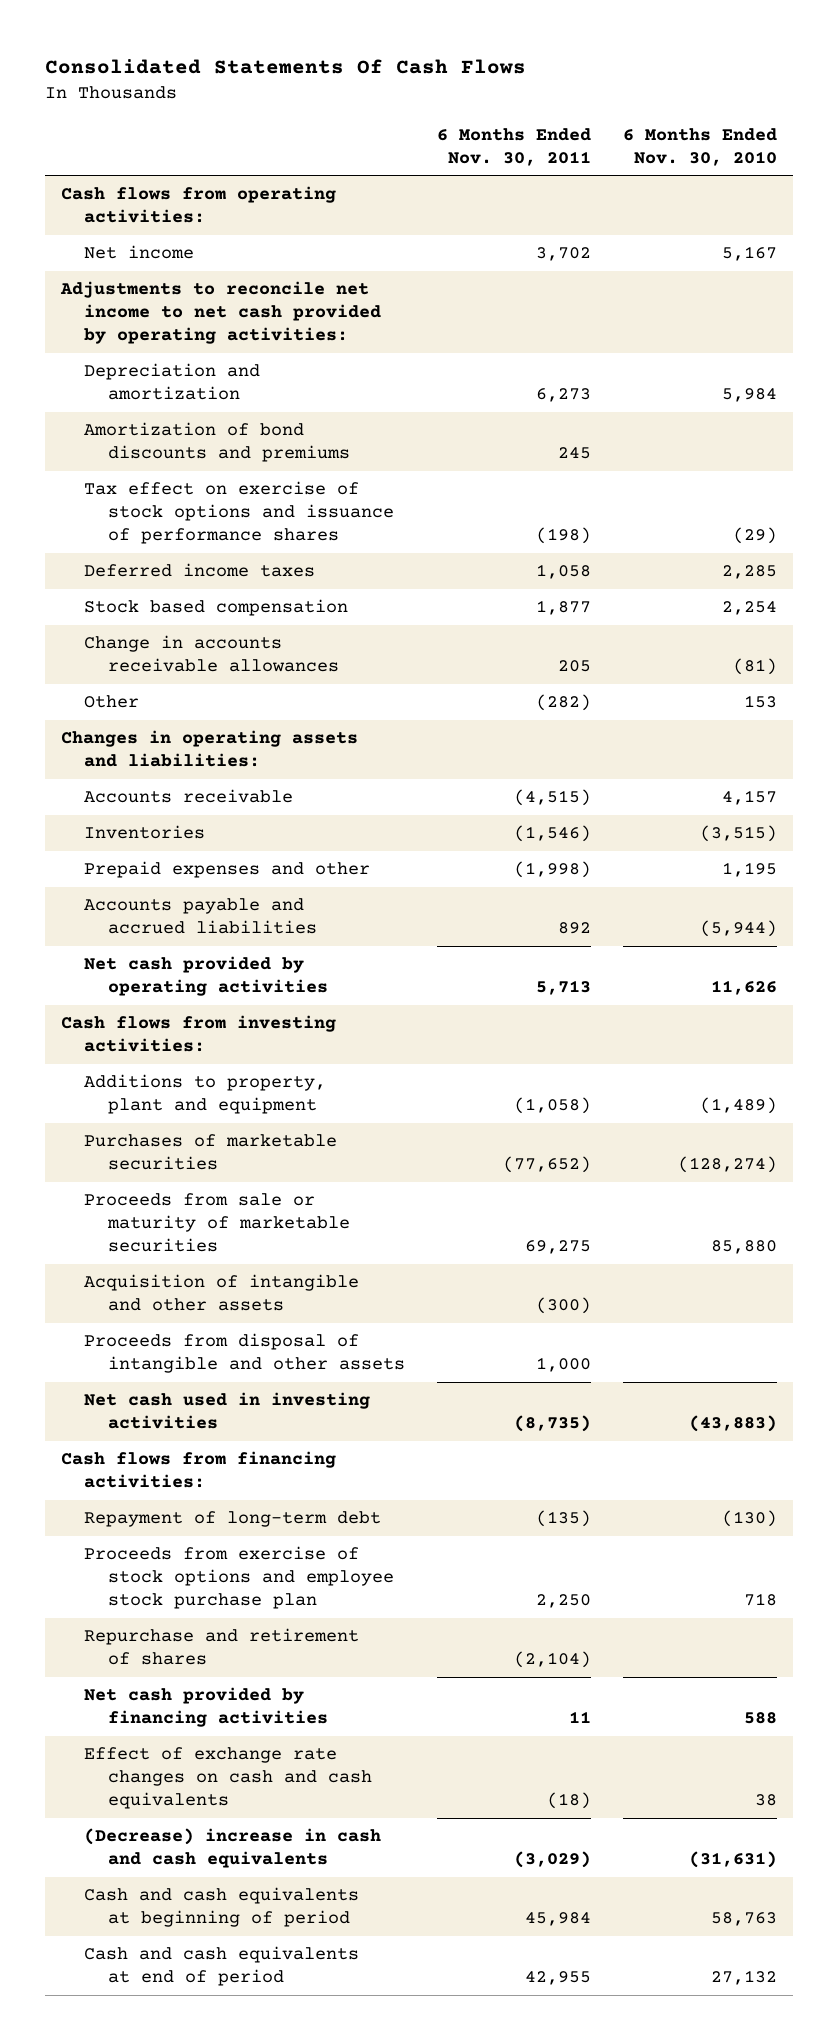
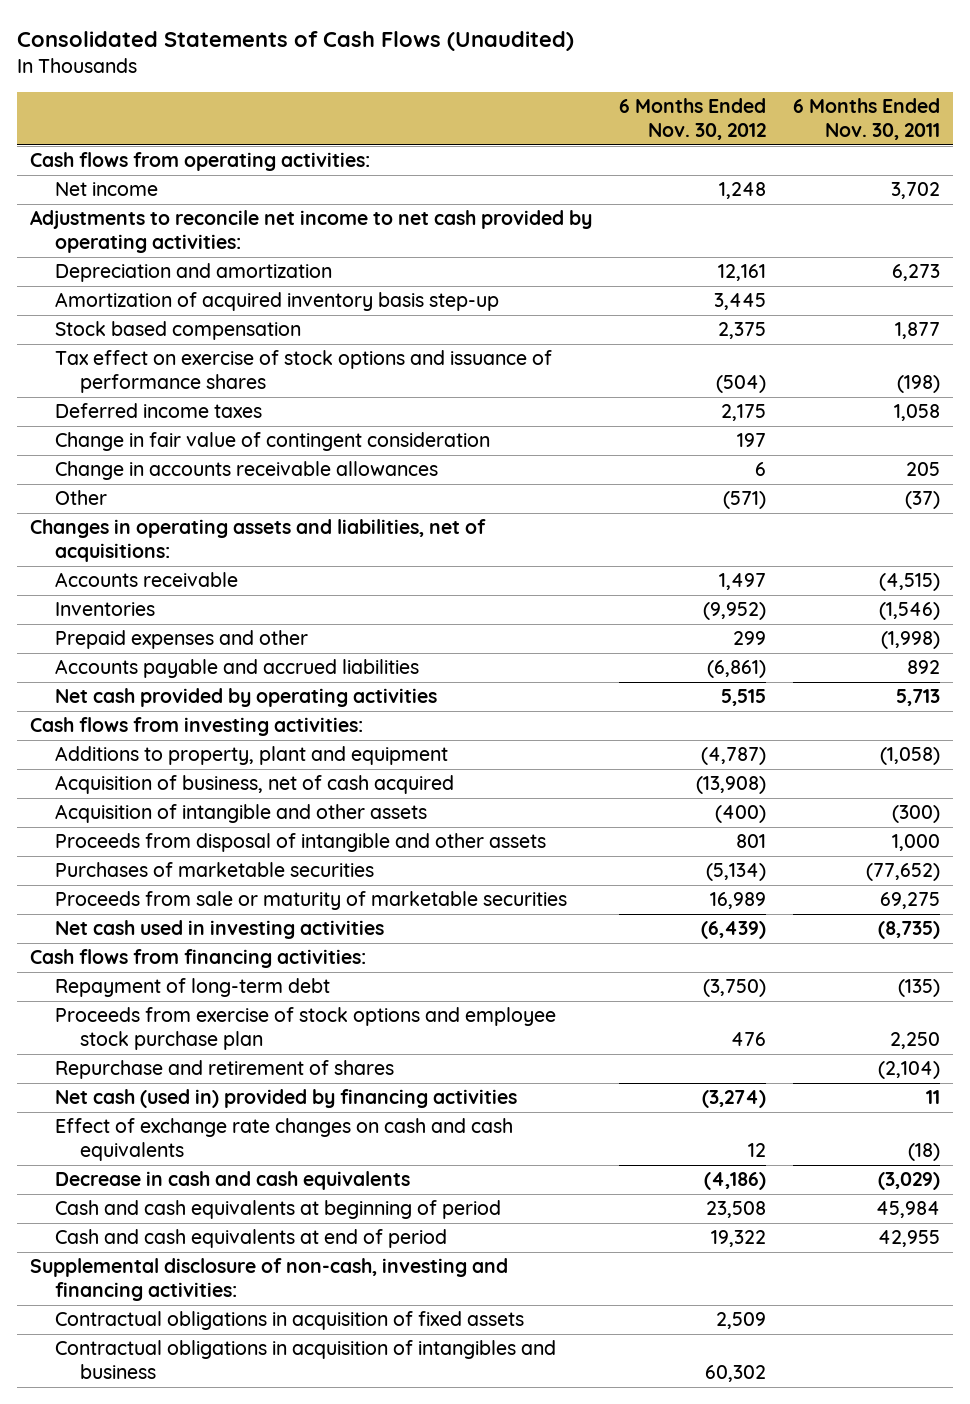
[44,59,526,75] Consolidated Statements Of Cash Flows -> [16,30,574,51] Consolidated Statements of Cash Flows (Unaudited)
[623,127,778,166] 6 Months Ended Nov. 30, 2010 -> none
none -> [618,98,766,140] 6 Months Ended Nov. 30, 2012
[84,422,350,463] Amortization of bond discounts and premiums -> none
none -> [55,292,500,312] Amortization of acquired inventory basis step-up
[84,599,349,617] Stock based compensation -> [55,321,302,341] Stock based compensation
none -> [55,432,491,452] Change in fair value of contingent consideration
[535,694,591,712] (282) -> [904,491,940,510] (37)
[61,730,359,768] Changes in operating assets and liabilities: -> [30,519,487,562] Changes in operating assets and liabilities, net of acquisitions:
none -> [55,775,455,795] Acquisition of business, net of cash acquired
[84,1134,338,1171] Purchases of marketable securities -> [55,862,375,878] Purchases of marketable securities
[84,1193,350,1253] Proceeds from sale or maturity of marketable securities -> [55,891,568,911] Proceeds from sale or maturity of marketable securities
[84,1687,328,1728] Net cash provided by financing activities -> [55,1089,518,1109] Net cash (used in) provided by financing activities
[84,1828,382,1869] (Decrease) increase in cash and cash equivalents -> [55,1171,411,1191] Decrease in cash and cash equivalents
none -> [30,1258,509,1301] Supplemental disclosure of non-cash, investing and financing activities:
none -> [55,1311,525,1331] Contractual obligations in acquisition of fixed assets
none -> [55,1340,557,1379] Contractual obligations in acquisition of intangibles and business

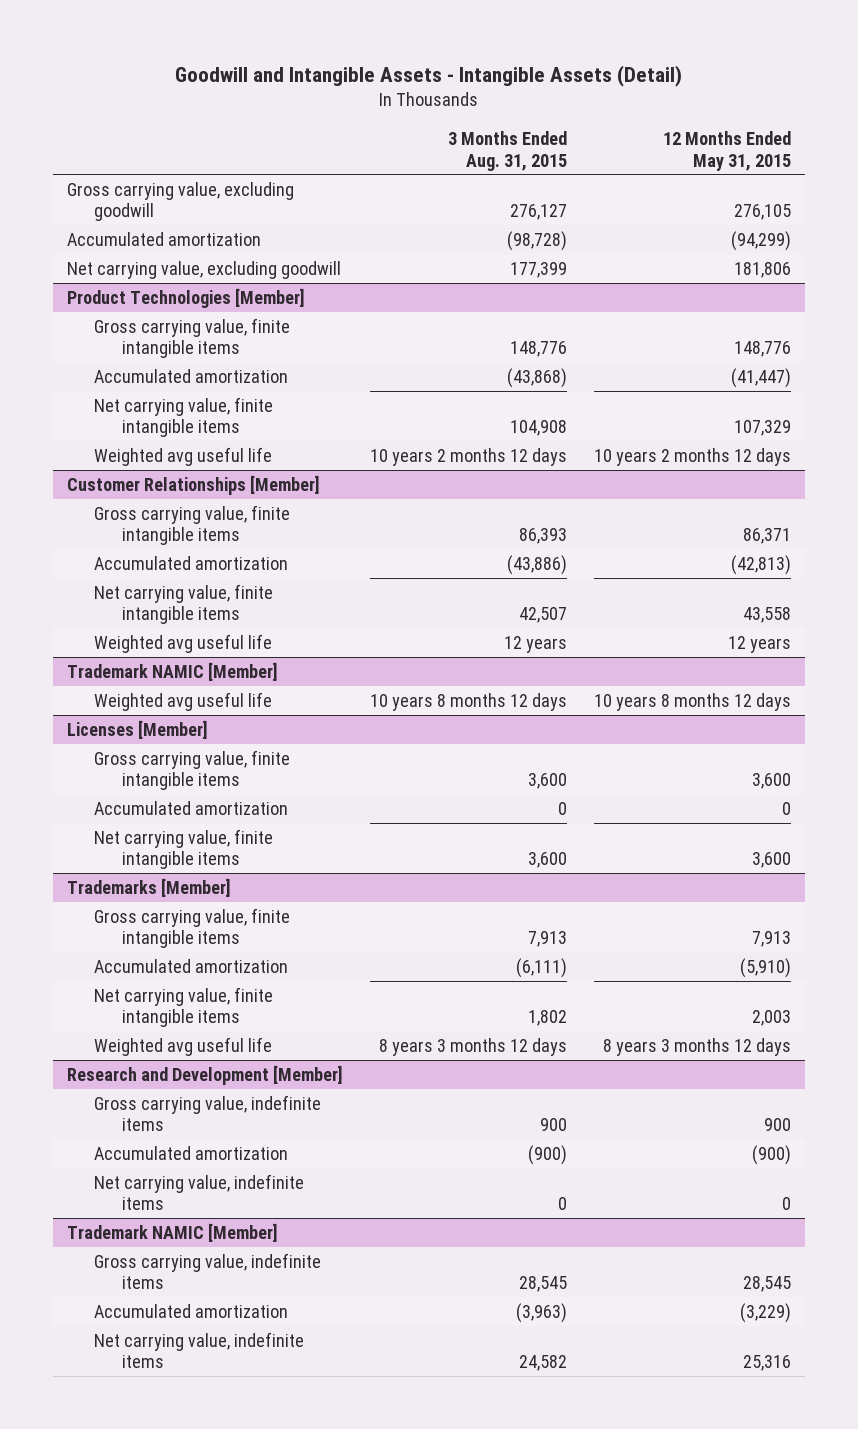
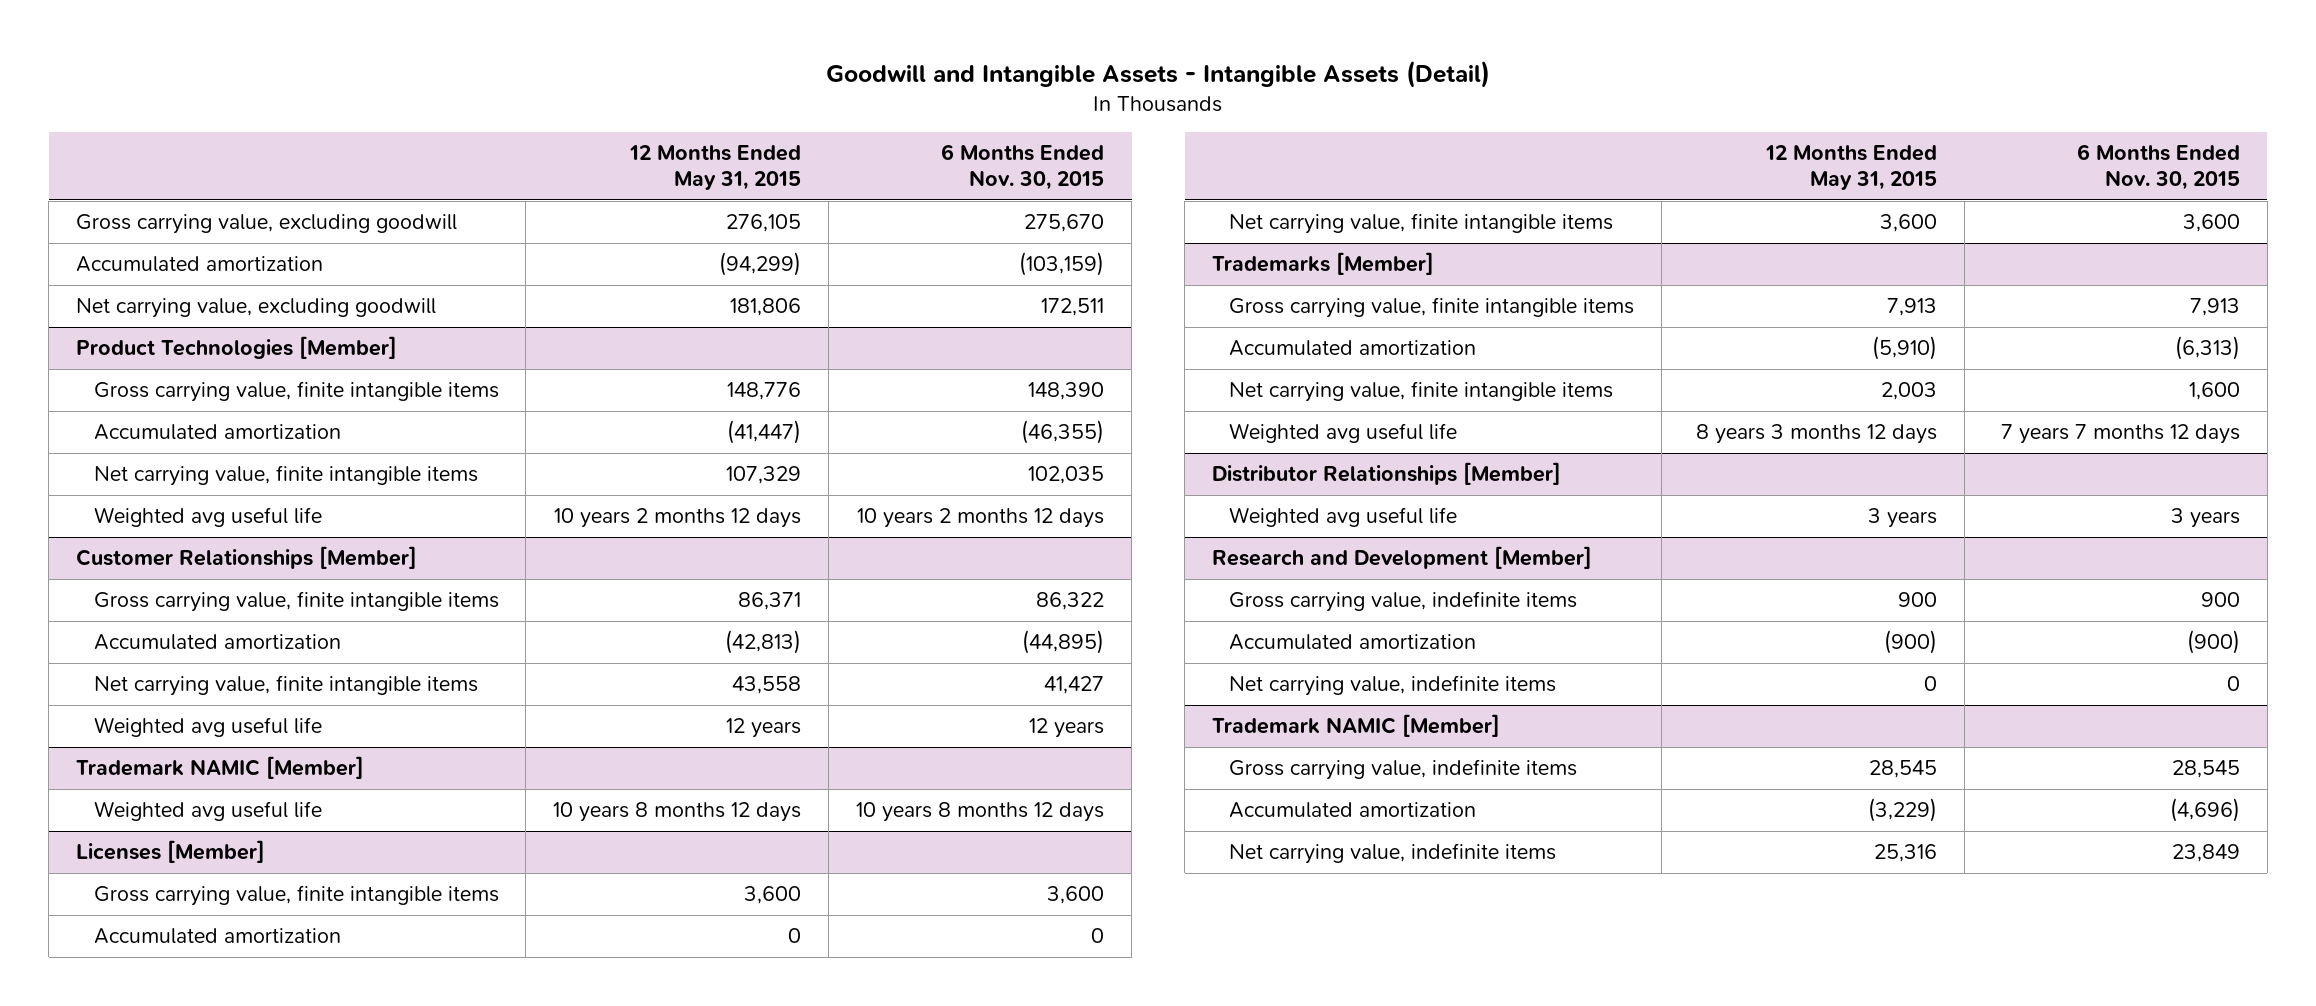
[448,131,568,171] 3 Months Ended Aug. 31, 2015 -> none
none -> [941,144,1105,190] 6 Months Ended Nov. 30, 2015
none -> [1212,462,1562,486] Distributor Relationships [Member]
none -> [1229,507,1458,528] Weighted avg useful life

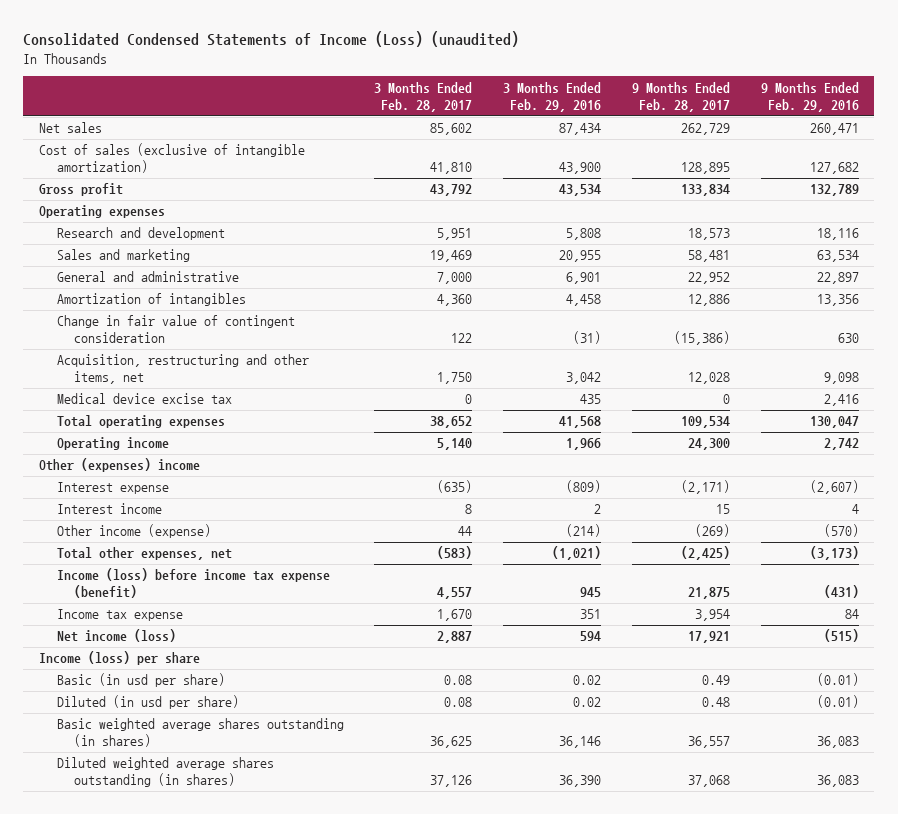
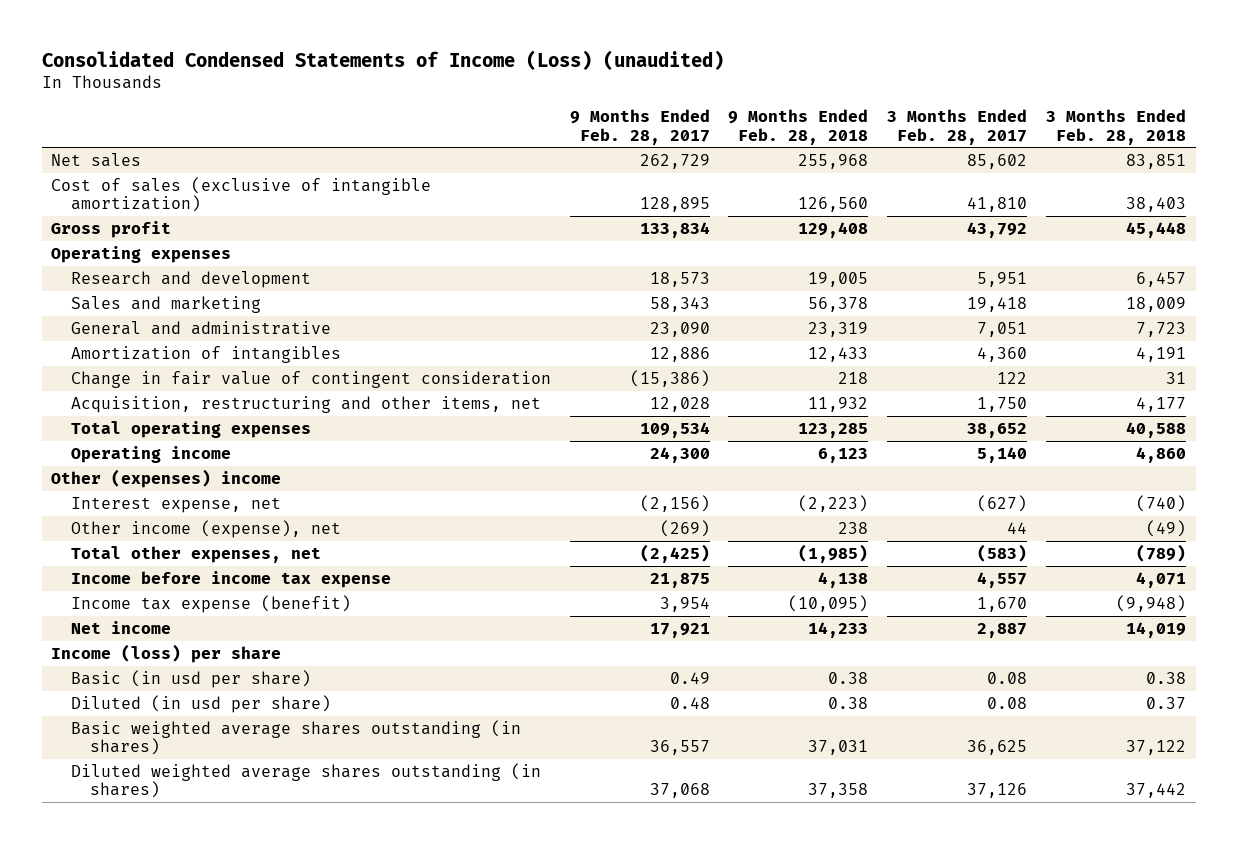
[503,81,602,112] 3 Months Ended Feb. 29, 2016 -> none
[760,81,859,112] 9 Months Ended Feb. 29, 2016 -> none
none -> [728,109,869,145] 9 Months Ended Feb. 28, 2018
none -> [1046,109,1187,145] 3 Months Ended Feb. 28, 2018
[430,250,473,263] 19,469 -> [967,297,1028,313] 19,418
[688,250,731,263] 58,481 -> [649,297,710,313] 58,343
[437,272,473,285] 7,000 -> [977,322,1028,338] 7,051
[688,272,731,285] 22,952 -> [649,322,710,338] 23,090
[56,393,232,405] Medical device excise tax -> none
[56,503,162,515] Interest income -> none
[56,482,169,495] Interest expense -> [70,497,281,514] Interest expense, net
[437,480,473,494] (635) -> [977,495,1028,513] (627)
[681,480,731,495] (2,171) -> [639,495,710,513] (2,156)
[56,524,211,539] Other income (expense) -> [70,520,341,539] Other income (expense), net
[56,568,330,599] Income (loss) before income tax expense (benefit) -> [70,571,391,589] Income before income tax expense
[56,609,183,622] Income tax expense -> [70,595,351,614] Income tax expense (benefit)
[56,629,176,643] Net income (loss) -> [70,621,171,635] Net income

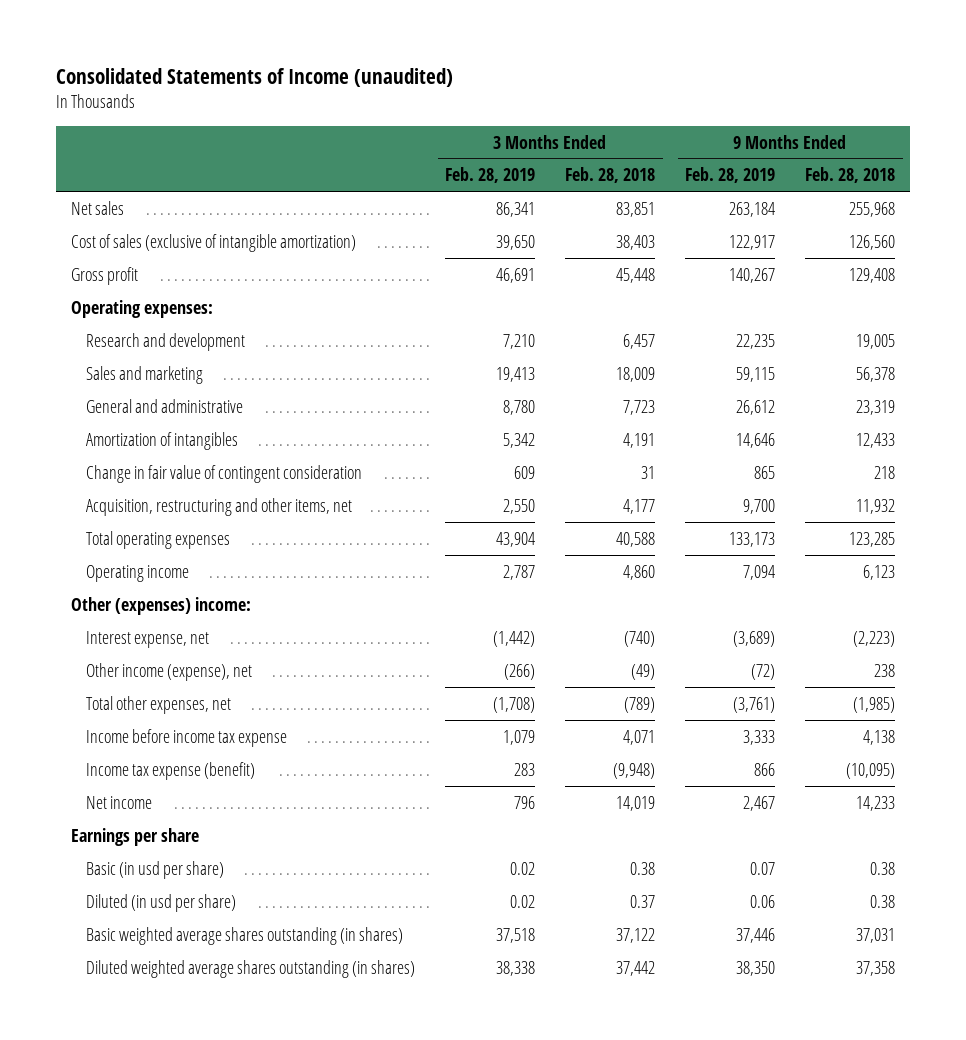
[41,49,724,70] Consolidated Condensed Statements of Income (Loss) (unaudited) -> [55,67,453,87] Consolidated Statements of Income (unaudited)
[569,109,710,145] 9 Months Ended Feb. 28, 2017 -> none
[887,109,1028,145] 3 Months Ended Feb. 28, 2017 -> none
none -> [445,167,536,184] Feb. 28, 2019
none -> [685,167,776,184] Feb. 28, 2019
[51,246,232,264] Operating expenses -> [70,299,213,318] Operating expenses:
[51,469,282,489] Other (expenses) income -> [70,596,251,615] Other (expenses) income:
[51,644,282,664] Income (loss) per share -> [70,827,199,846] Earnings per share

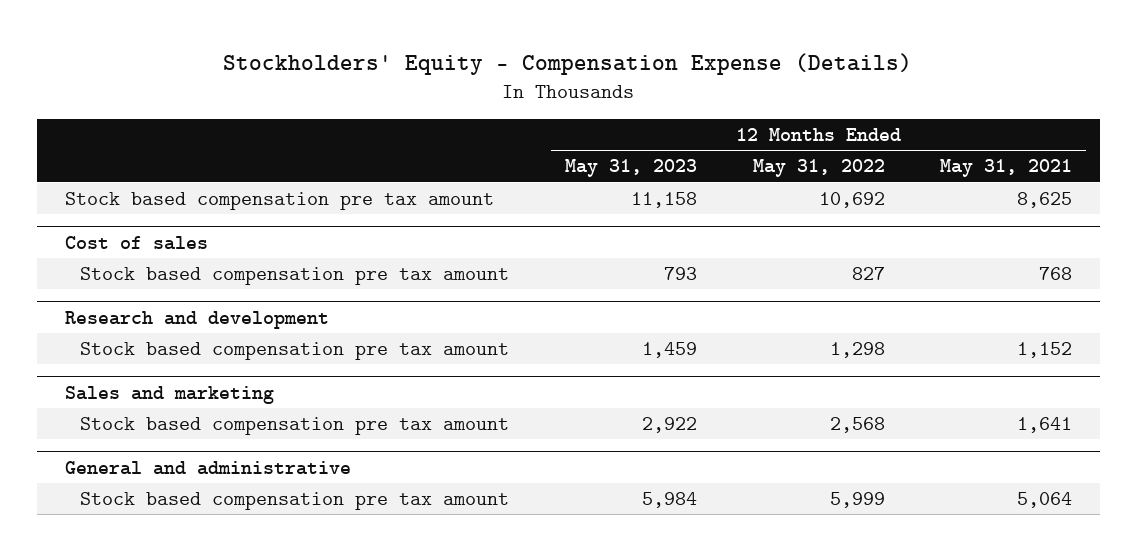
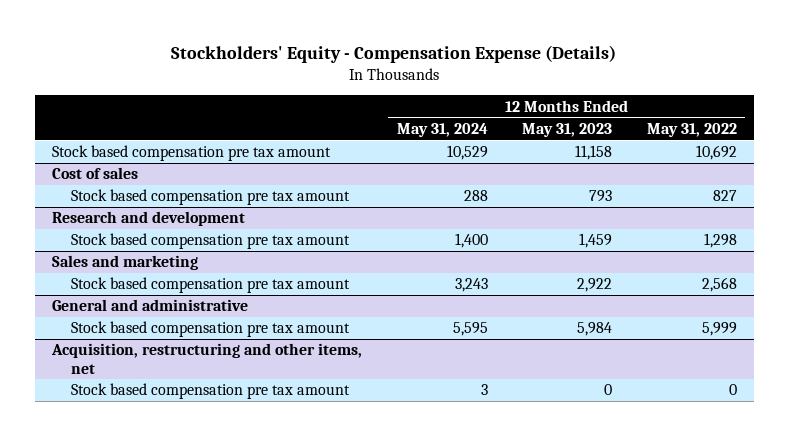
[940,159,1073,178] May 31, 2021 -> none
none -> [396,123,488,138] May 31, 2024
none -> [51,343,363,374] Acquisition, restructuring and other items, net
none -> [71,383,351,400] Stock based compensation pre tax amount

